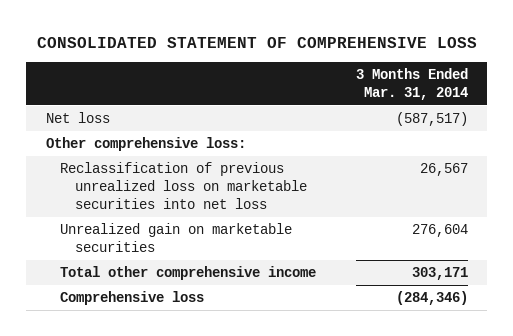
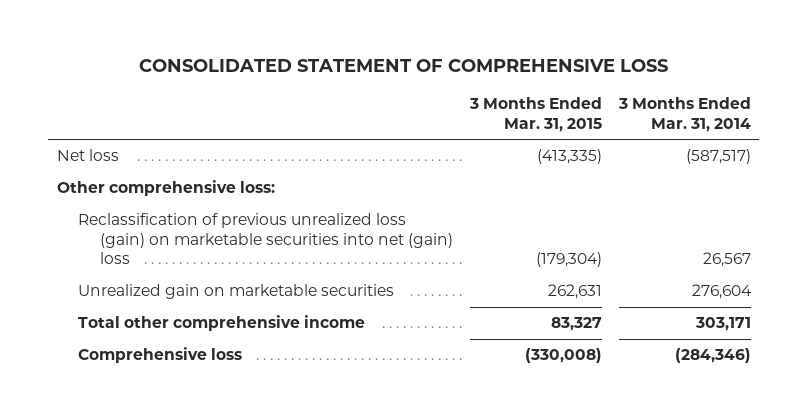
none -> [469,97,603,132] 3 Months Ended Mar. 31, 2015
[60,162,307,210] Reclassification of previous unrealized loss on marketable securities into net loss -> [78,213,454,265] Reclassification of previous unrealized loss (gain) on marketable securities into net (gain) loss

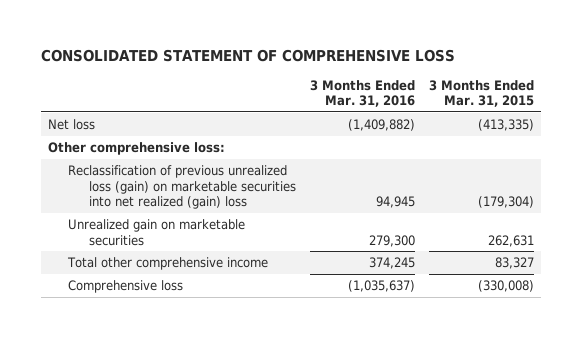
[617,97,751,132] 3 Months Ended Mar. 31, 2014 -> none
none -> [309,79,415,108] 3 Months Ended Mar. 31, 2016
[78,213,454,265] Reclassification of previous unrealized loss (gain) on marketable securities into net (gain) loss -> [68,165,296,210] Reclassification of previous unrealized loss (gain) on marketable securities into net realized (gain) loss

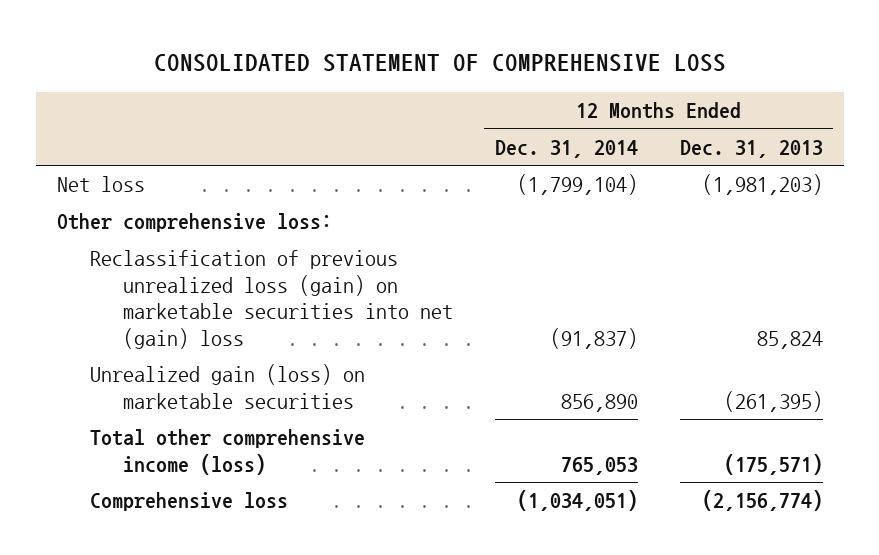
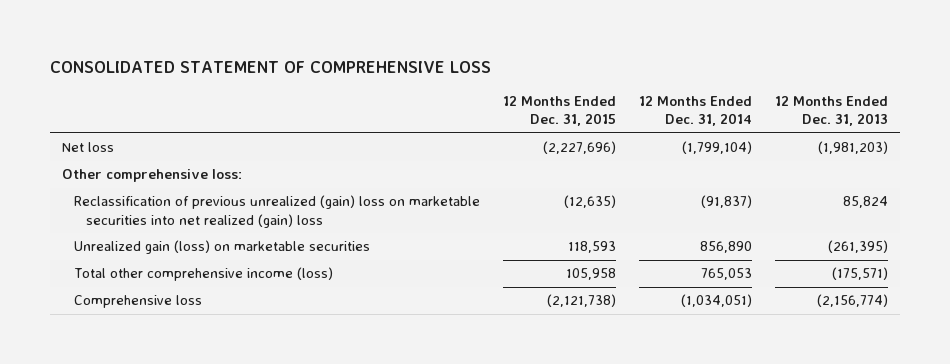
none -> [503,96,617,127] 12 Months Ended Dec. 31, 2015
[89,250,453,349] Reclassification of previous unrealized loss (gain) on marketable securities into net (gain) loss -> [74,195,481,228] Reclassification of previous unrealized (gain) loss on marketable securities into net realized (gain) loss

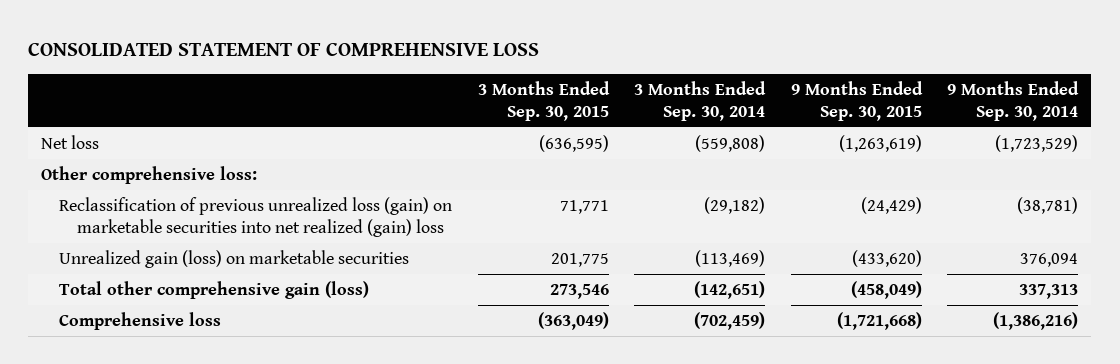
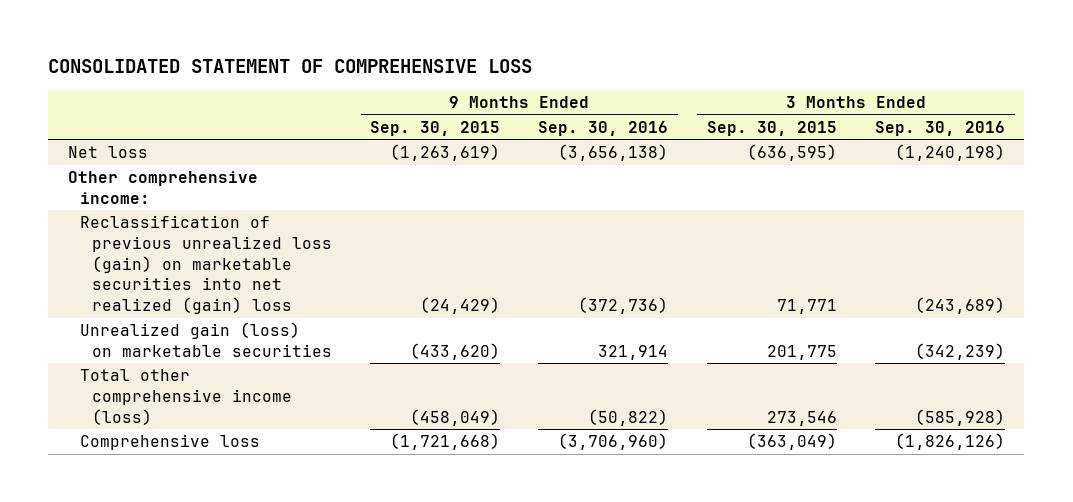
[634,80,767,121] 3 Months Ended Sep. 30, 2014 -> none
[947,80,1080,121] 9 Months Ended Sep. 30, 2014 -> none
none -> [538,120,669,136] Sep. 30, 2016
none -> [875,120,1006,136] Sep. 30, 2016
[41,165,258,184] Other comprehensive loss: -> [67,171,258,204] Other comprehensive income:
[59,280,370,299] Total other comprehensive gain (loss) -> [79,369,292,425] Total other comprehensive income (loss)

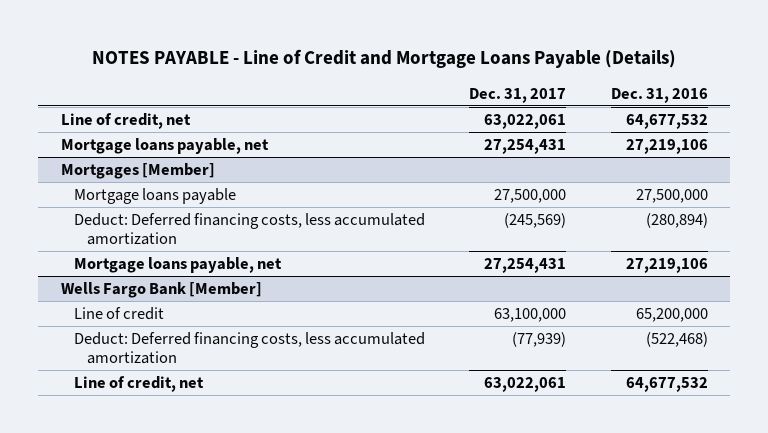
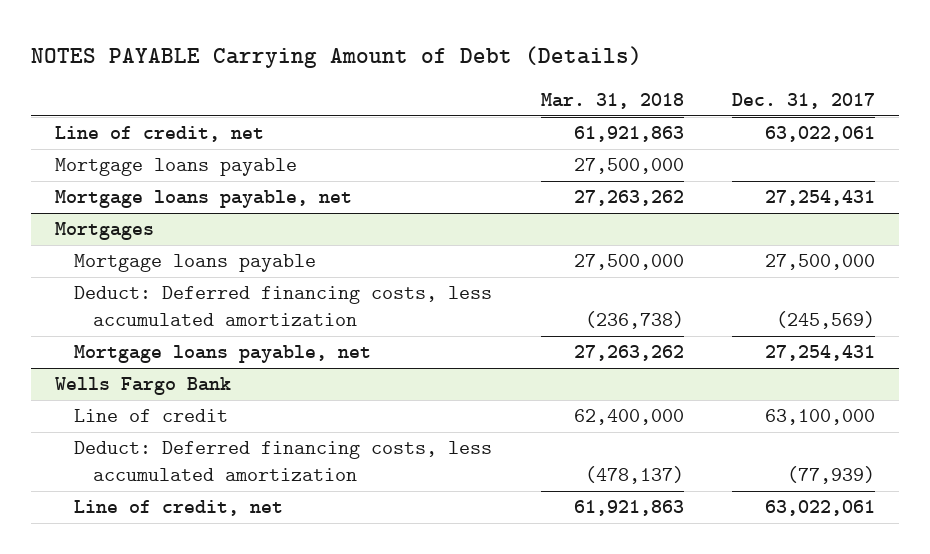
[92,49,677,69] NOTES PAYABLE - Line of Credit and Mortgage Loans Payable (Details) -> [30,45,642,68] NOTES PAYABLE Carrying Amount of Debt (Details)
[610,87,708,103] Dec. 31, 2016 -> none
none -> [540,92,684,109] Mar. 31, 2018
none -> [54,158,297,177] Mortgage loans payable
[60,163,215,180] Mortgages [Member] -> [54,222,154,241] Mortgages
[60,282,262,299] Wells Fargo Bank [Member] -> [54,377,231,396] Wells Fargo Bank

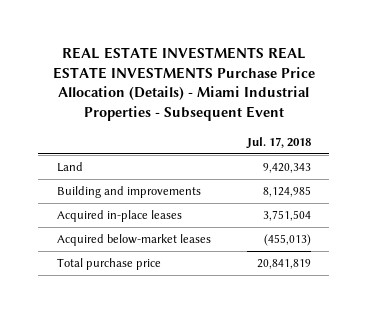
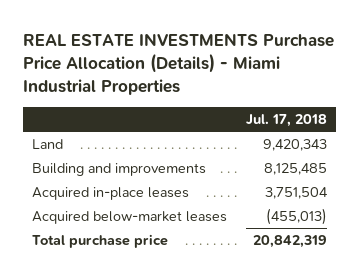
[52,47,315,121] REAL ESTATE INVESTMENTS REAL ESTATE INVESTMENTS Purchase Price Allocation (Details) - Miami Industrial Properties - Subsequent Event -> [23,33,335,95] REAL ESTATE INVESTMENTS Purchase Price Allocation (Details) - Miami Industrial Properties
[263,186,312,198] 8,124,985 -> [263,163,327,176] 8,125,485
[257,259,312,270] 20,841,819 -> [252,235,327,249] 20,842,319

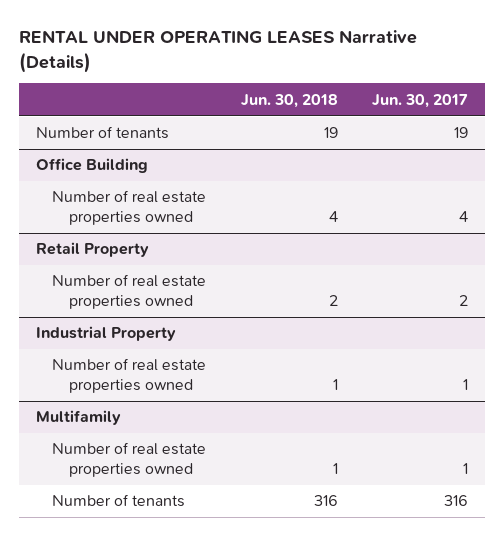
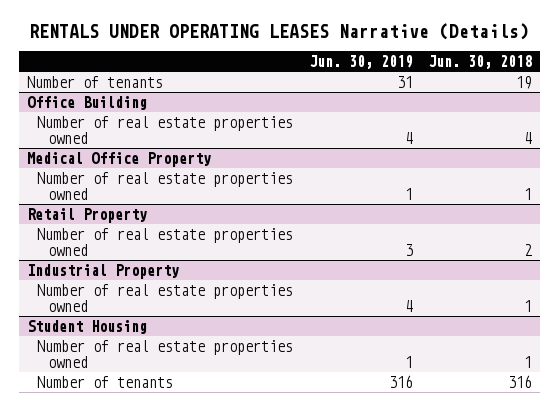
[18,30,417,73] RENTAL UNDER OPERATING LEASES Narrative (Details) -> [29,23,530,41] RENTALS UNDER OPERATING LEASES Narrative (Details)
[371,93,468,108] Jun. 30, 2017 -> none
none -> [308,54,413,69] Jun. 30, 2019
none -> [26,151,211,167] Medical Office Property
none -> [37,171,294,200] Number of real estate properties owned
[35,410,121,426] Multifamily -> [26,319,147,334] Student Housing

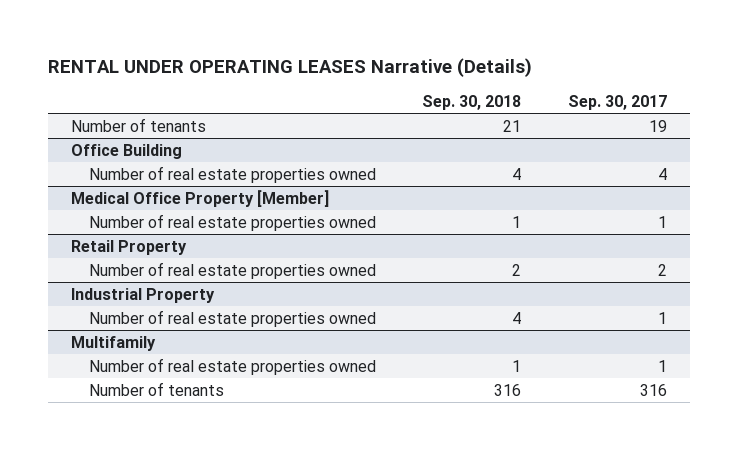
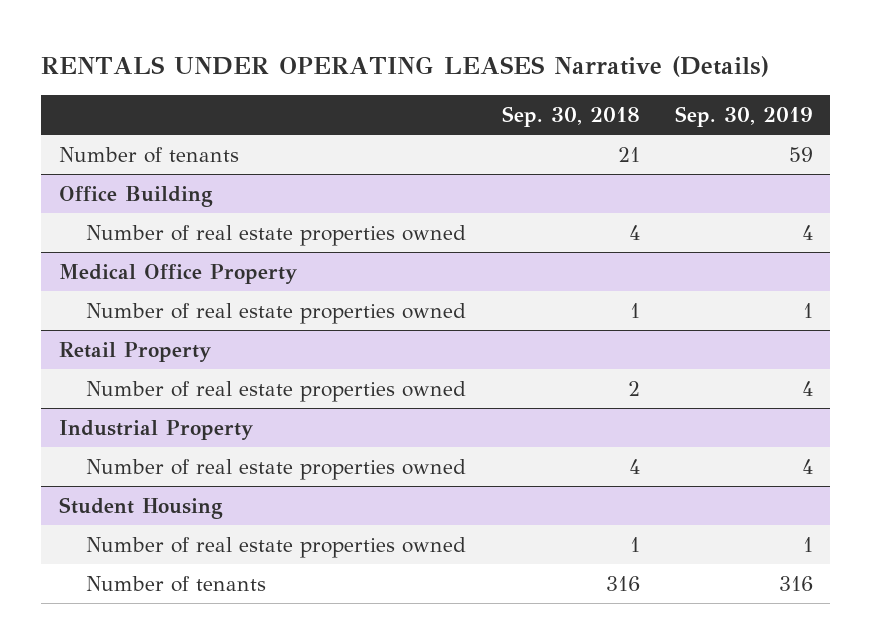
[48,57,533,77] RENTAL UNDER OPERATING LEASES Narrative (Details) -> [40,55,769,77] RENTALS UNDER OPERATING LEASES Narrative (Details)
[567,94,667,110] Sep. 30, 2017 -> none
none -> [674,105,813,127] Sep. 30, 2019
[71,189,330,207] Medical Office Property [Member] -> [58,263,297,284] Medical Office Property
[71,335,157,351] Multifamily -> [58,496,223,519] Student Housing

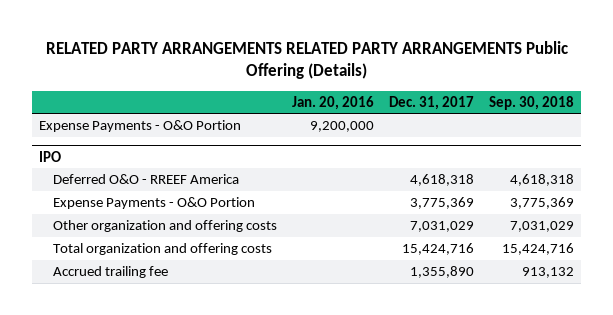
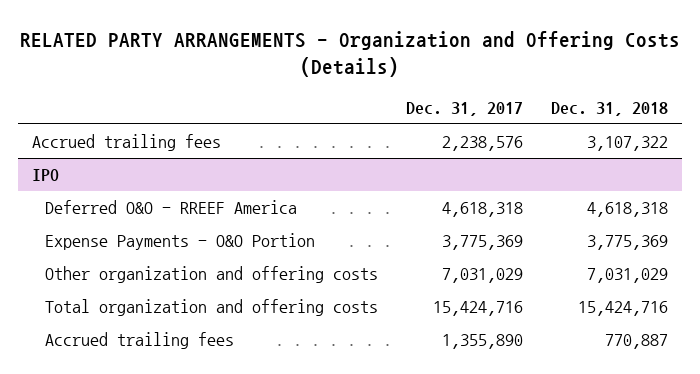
[45,41,568,80] RELATED PARTY ARRANGEMENTS RELATED PARTY ARRANGEMENTS Public Offering (Details) -> [19,30,680,78] RELATED PARTY ARRANGEMENTS - Organization and Offering Costs (Details)
[291,95,374,110] Jan. 20, 2016 -> none
[488,95,574,110] Sep. 30, 2018 -> none
none -> [550,101,668,116] Dec. 31, 2018
[39,119,242,132] Expense Payments - O&O Portion -> none
none -> [32,134,222,152] Accrued trailing fees
[52,265,168,278] Accrued trailing fee -> [45,332,235,350] Accrued trailing fees

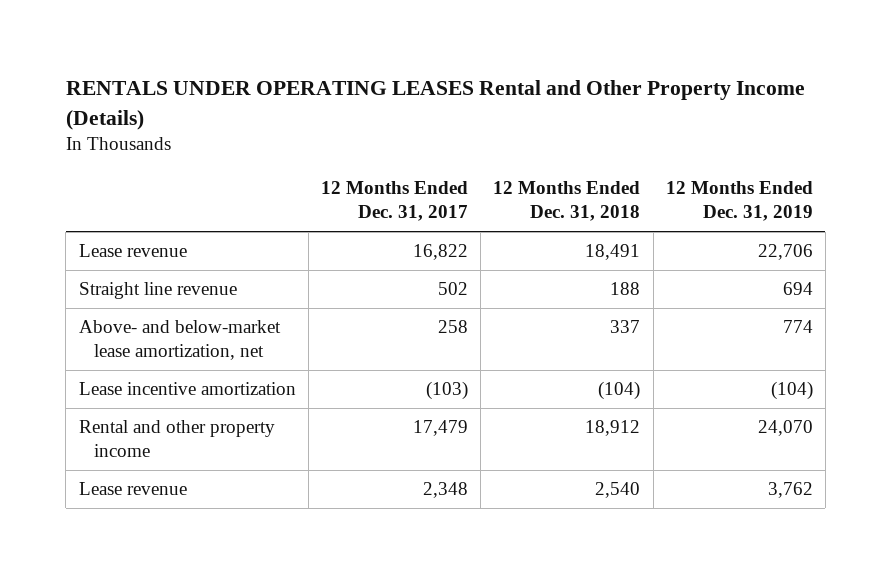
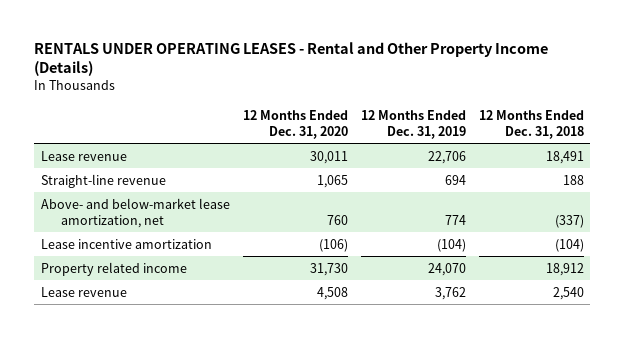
[65,80,805,130] RENTALS UNDER OPERATING LEASES Rental and Other Property Income (Details) -> [34,41,549,77] RENTALS UNDER OPERATING LEASES - Rental and Other Property Income (Details)
[320,181,468,222] 12 Months Ended Dec. 31, 2017 -> none
none -> [242,109,348,139] 12 Months Ended Dec. 31, 2020
[78,282,237,300] Straight line revenue -> [40,173,166,188] Straight-line revenue
[610,320,641,334] 337 -> [554,214,584,228] (337)
[78,420,275,458] Rental and other property income -> [40,261,187,276] Property related income

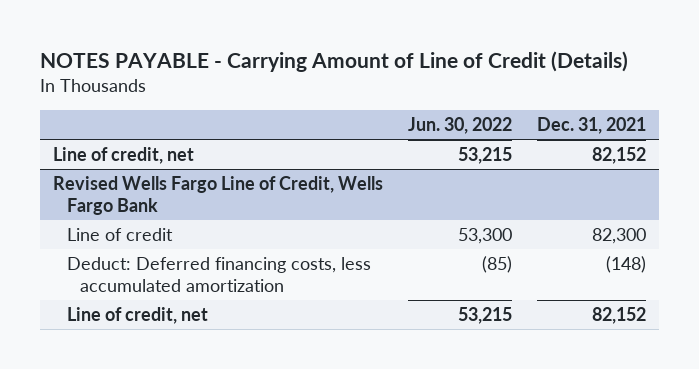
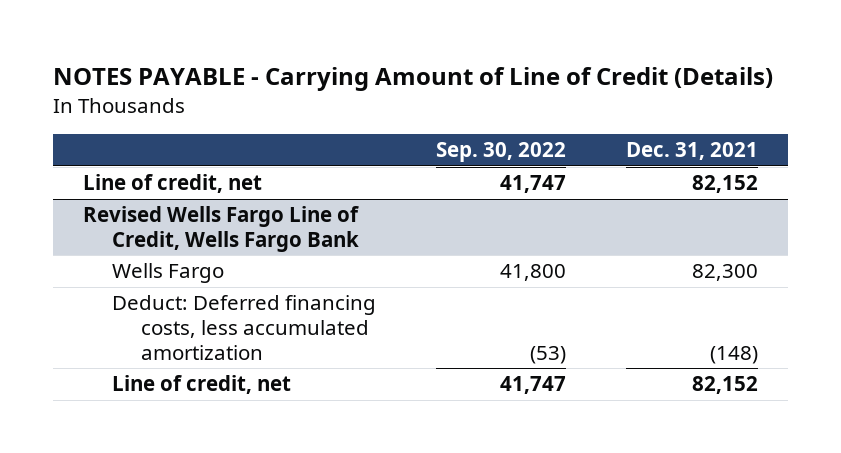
[407,116,512,134] Jun. 30, 2022 -> none
none -> [436,142,567,163] Sep. 30, 2022
[66,228,173,242] Line of credit -> [112,263,225,284] Wells Fargo

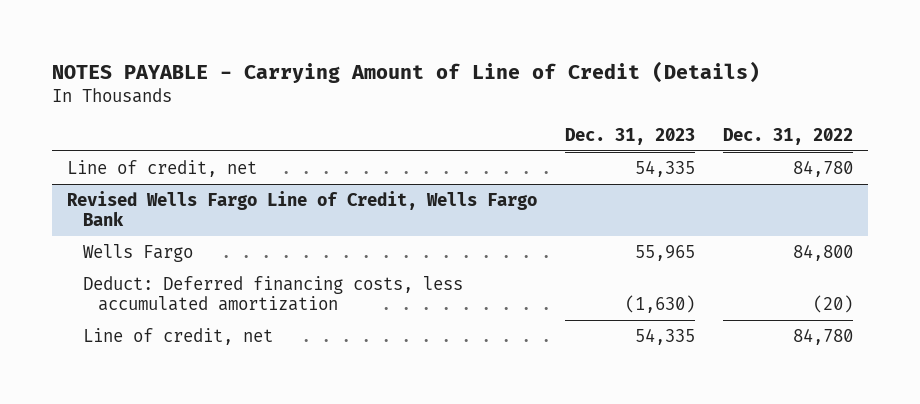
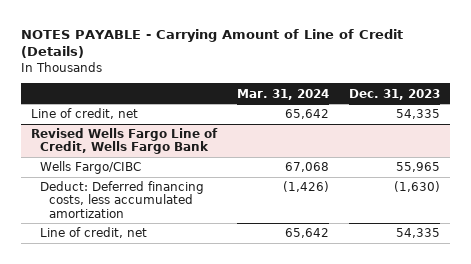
[723,127,854,145] Dec. 31, 2022 -> none
none -> [237,88,330,100] Mar. 31, 2024
[82,243,193,262] Wells Fargo -> [39,161,141,175] Wells Fargo/CIBC

